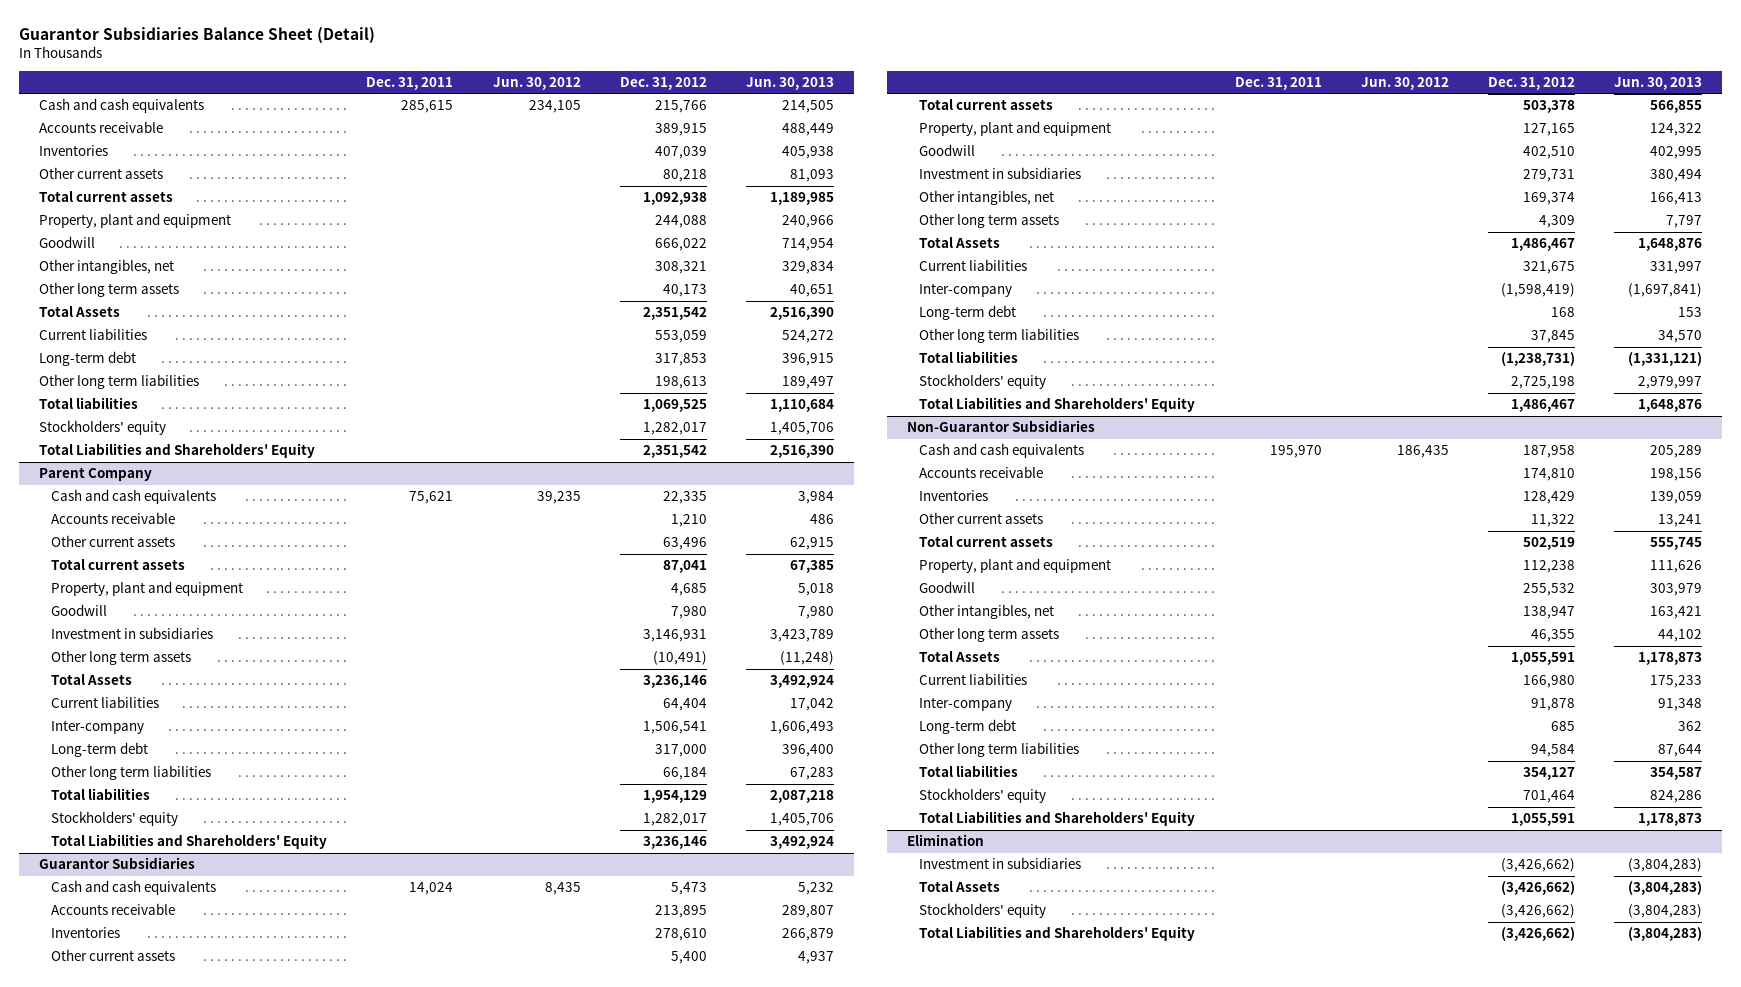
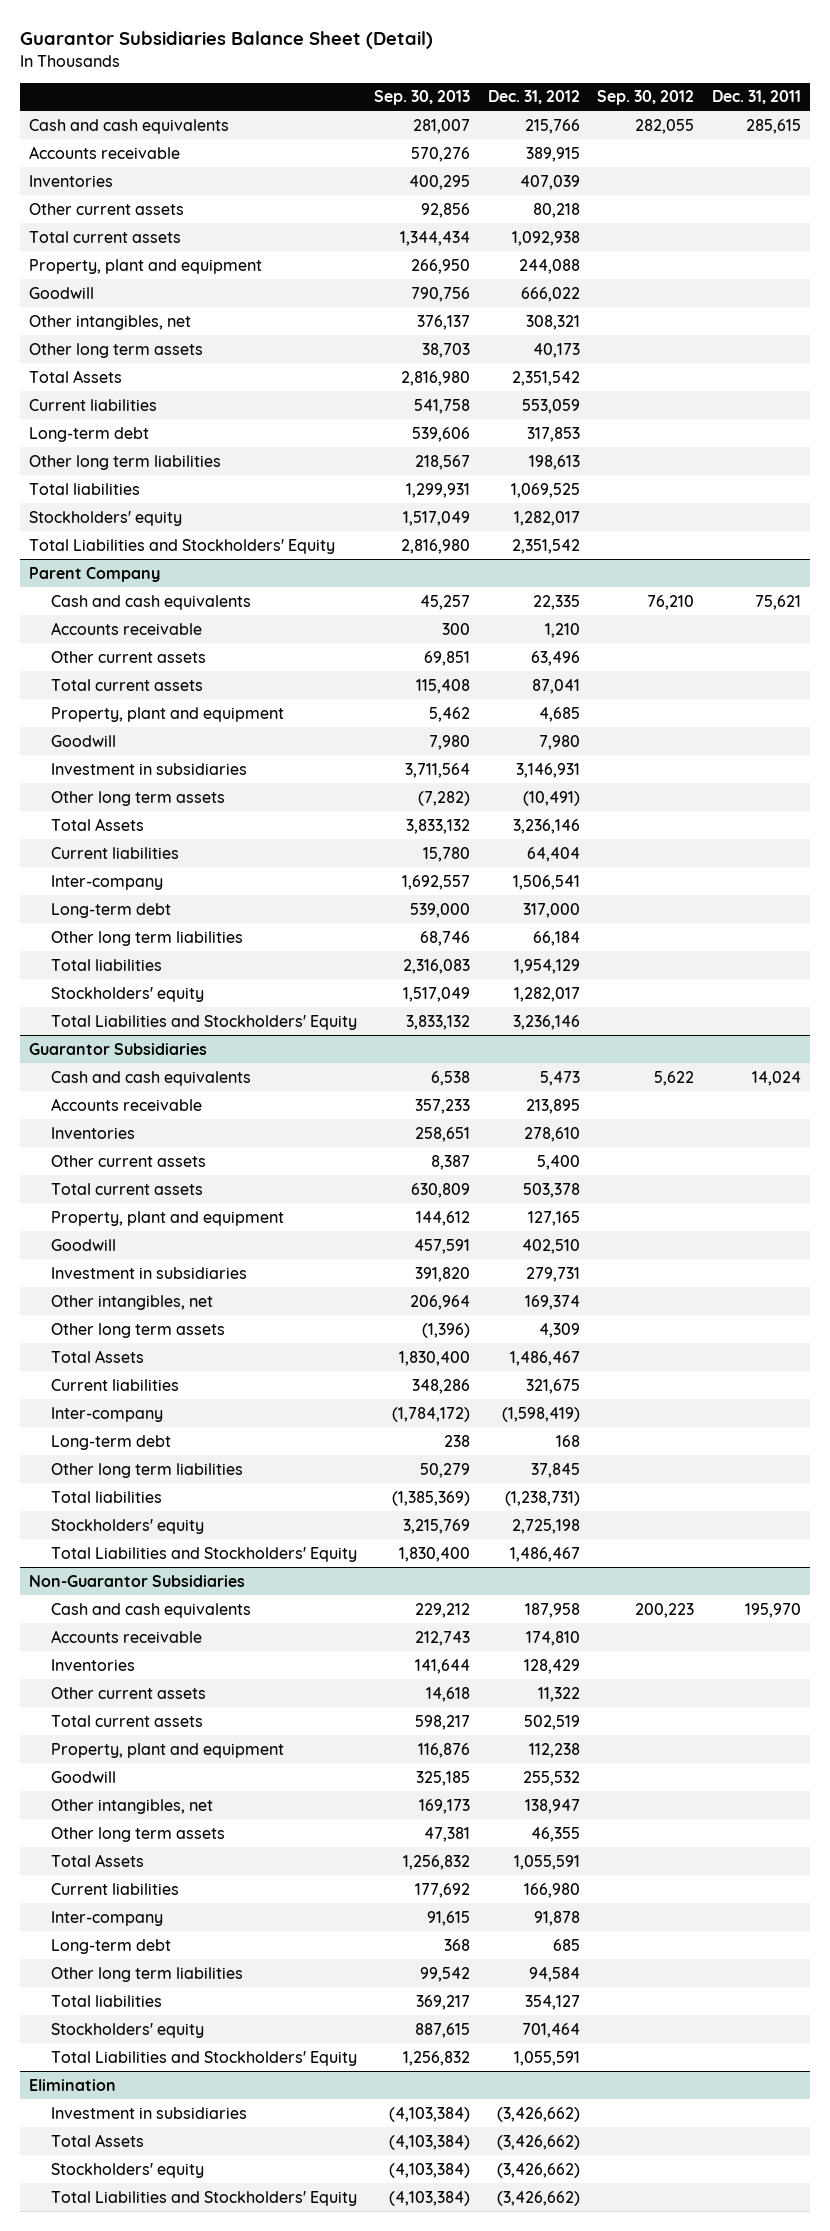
[492,76,581,90] Jun. 30, 2012 -> none
[746,76,835,90] Jun. 30, 2013 -> none
none -> [374,90,471,106] Sep. 30, 2013
none -> [597,90,695,106] Sep. 30, 2012
[38,443,315,459] Total Liabilities and Shareholders' Equity -> [29,538,336,554] Total Liabilities and Stockholders' Equity
[51,834,328,850] Total Liabilities and Shareholders' Equity -> [50,1014,357,1030] Total Liabilities and Stockholders' Equity
[919,397,1196,413] Total Liabilities and Shareholders' Equity -> [50,1546,357,1562] Total Liabilities and Stockholders' Equity
[919,811,1196,827] Total Liabilities and Shareholders' Equity -> [50,2050,357,2066] Total Liabilities and Stockholders' Equity
[919,926,1196,942] Total Liabilities and Shareholders' Equity -> [50,2190,357,2206] Total Liabilities and Stockholders' Equity

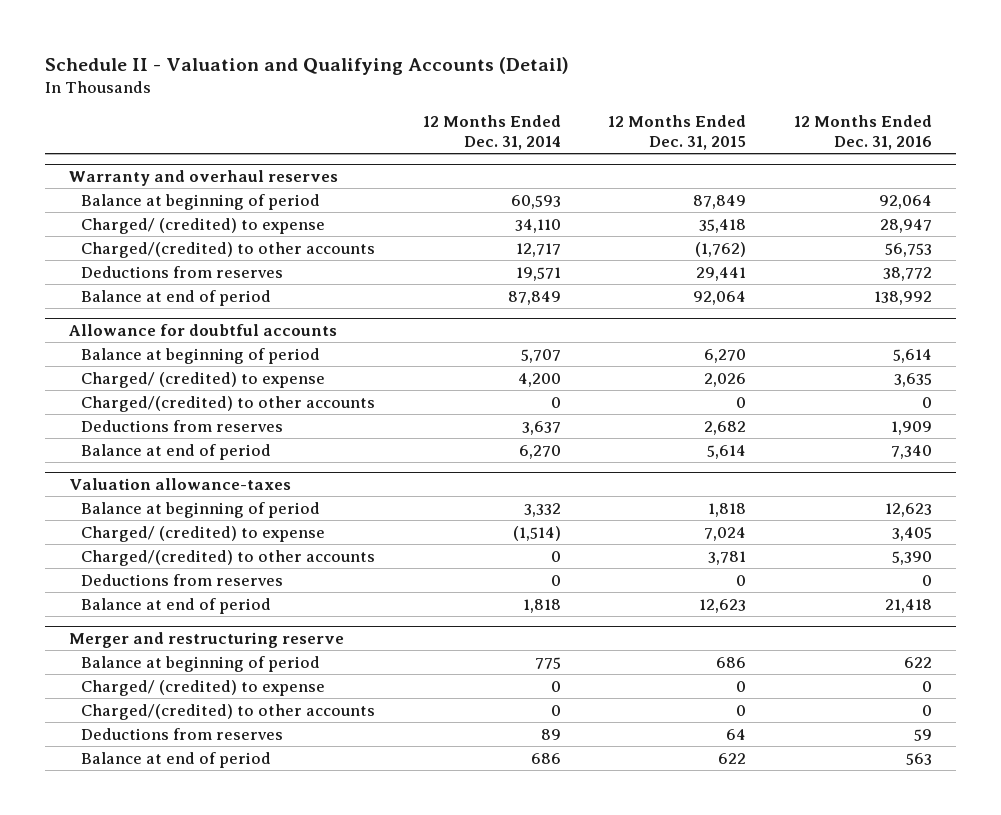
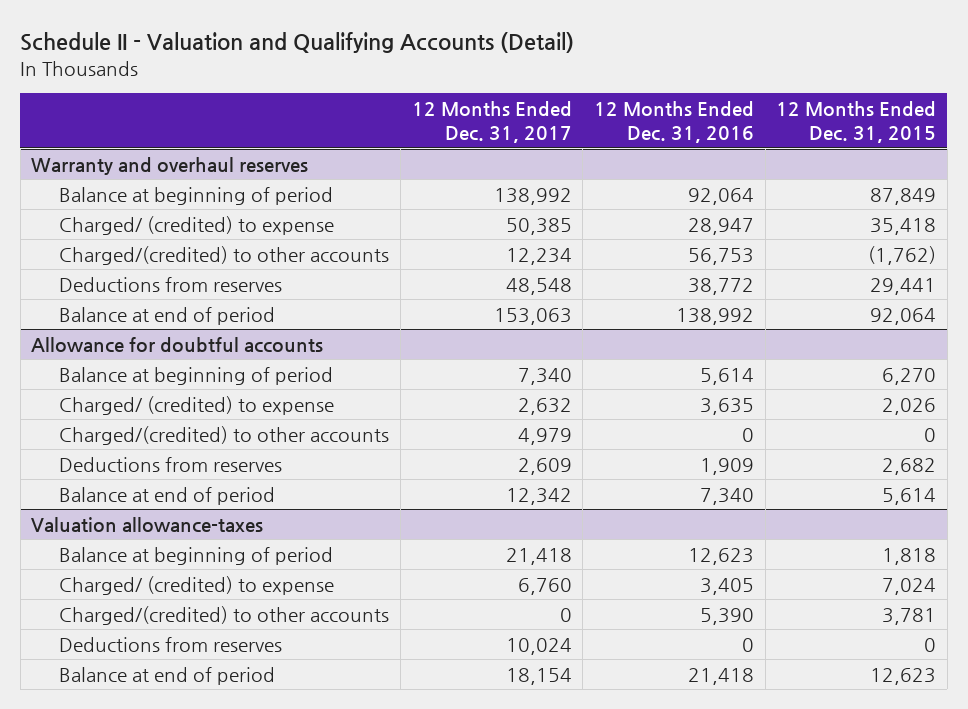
[422,114,561,150] 12 Months Ended Dec. 31, 2014 -> none
none -> [411,101,572,144] 12 Months Ended Dec. 31, 2017
[69,631,345,648] Merger and restructuring reserve -> none
[81,655,321,672] Balance at beginning of period -> none
[81,679,326,696] Charged/ (credited) to expense -> none
[81,703,376,720] Charged/(credited) to other accounts -> none
[81,727,284,740] Deductions from reserves -> none
[81,751,272,768] Balance at end of period -> none

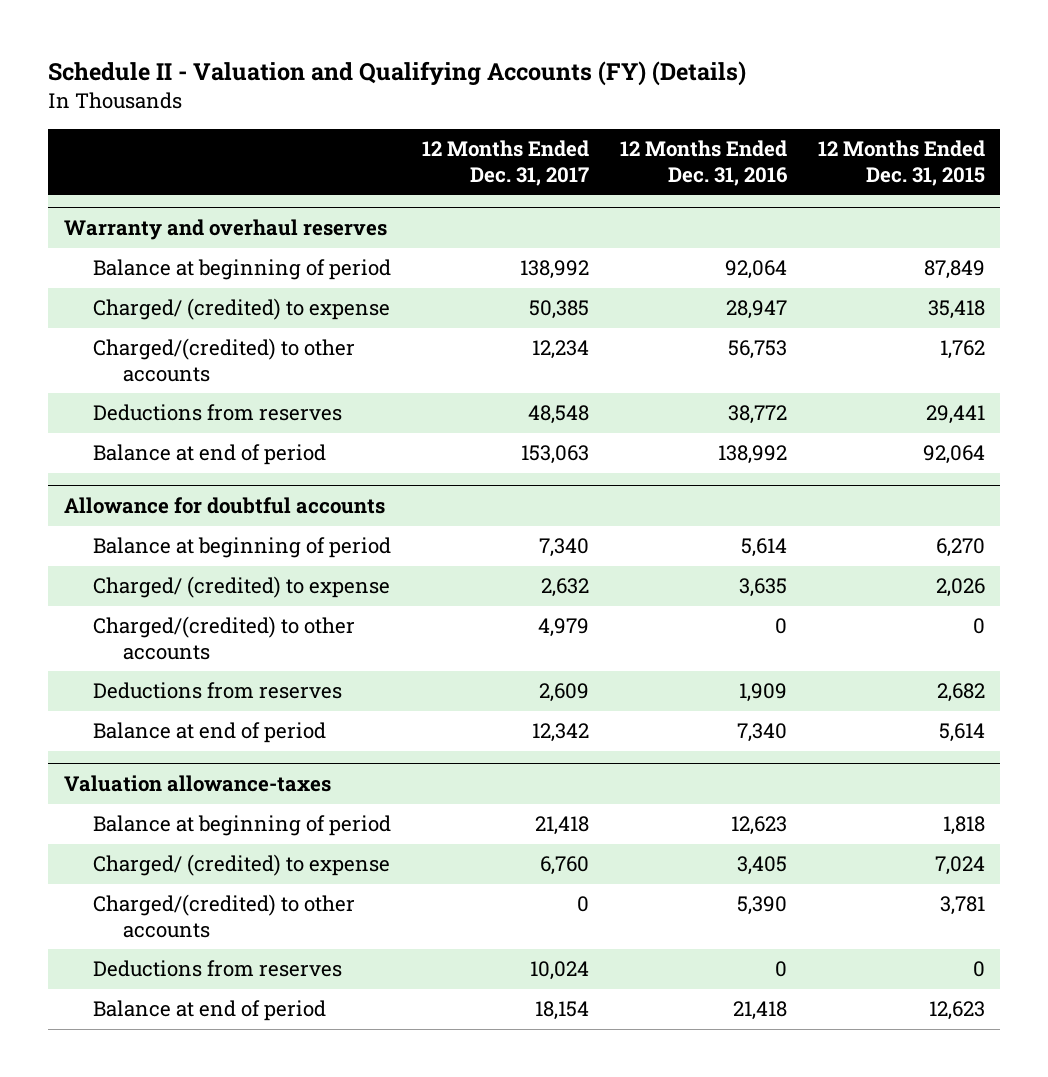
[20,32,575,54] Schedule II - Valuation and Qualifying Accounts (Detail) -> [48,61,747,87] Schedule II - Valuation and Qualifying Accounts (FY) (Details)
[868,245,937,265] (1,762) -> [939,340,985,360] 1,762

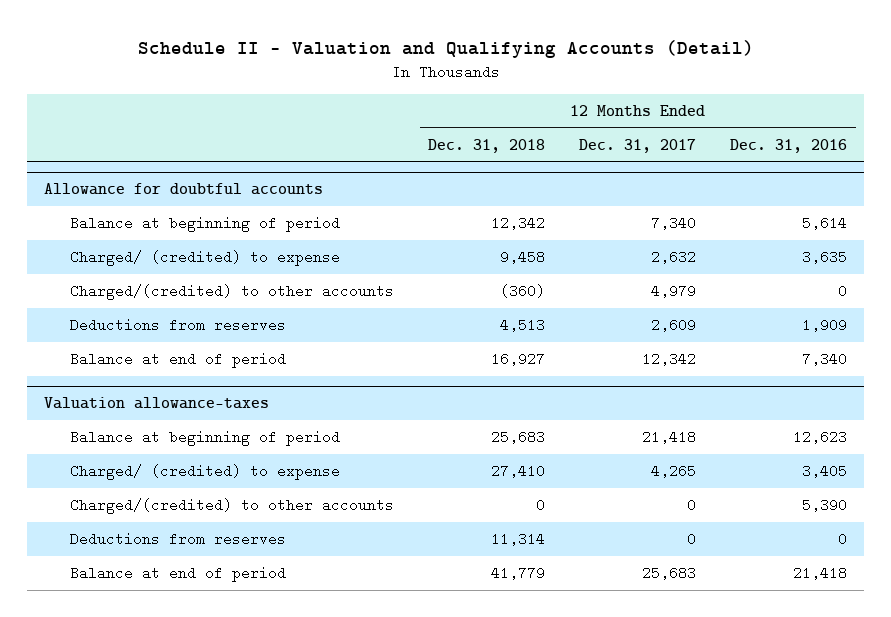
[48,61,747,87] Schedule II - Valuation and Qualifying Accounts (FY) (Details) -> [137,39,754,58] Schedule II - Valuation and Qualifying Accounts (Detail)
[817,140,985,186] 12 Months Ended Dec. 31, 2015 -> none
none -> [428,138,546,153] Dec. 31, 2018
[63,219,387,241] Warranty and overhaul reserves -> none
[93,259,392,281] Balance at beginning of period -> none
[93,298,391,321] Charged/ (credited) to expense -> none
[93,338,356,382] Charged/(credited) to other accounts -> none
[93,404,343,422] Deductions from reserves -> none
[93,444,327,466] Balance at end of period -> none
[540,856,590,876] 6,760 -> [651,464,697,479] 4,265
[530,961,590,981] 10,024 -> [687,532,697,547] 0
[535,1001,590,1021] 18,154 -> [642,566,697,581] 25,683

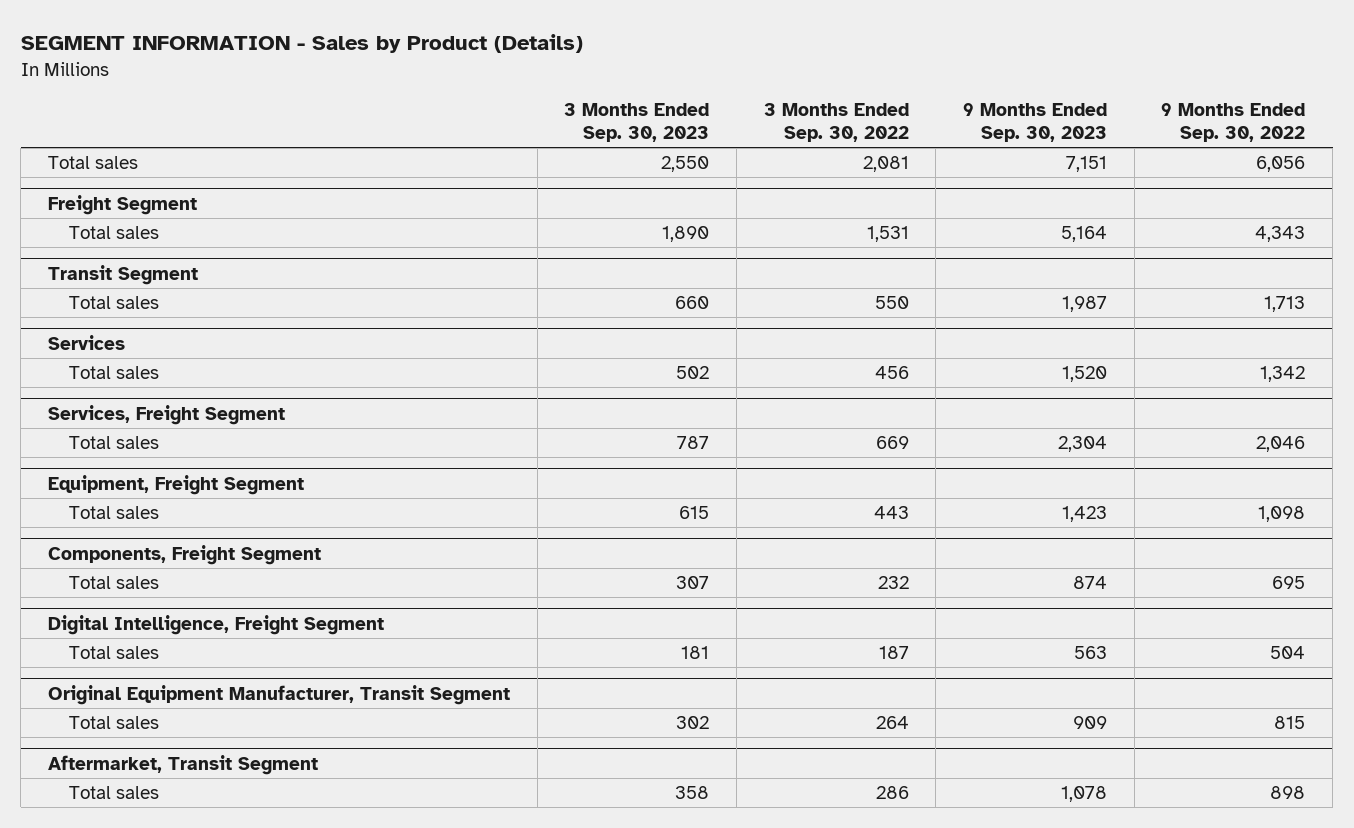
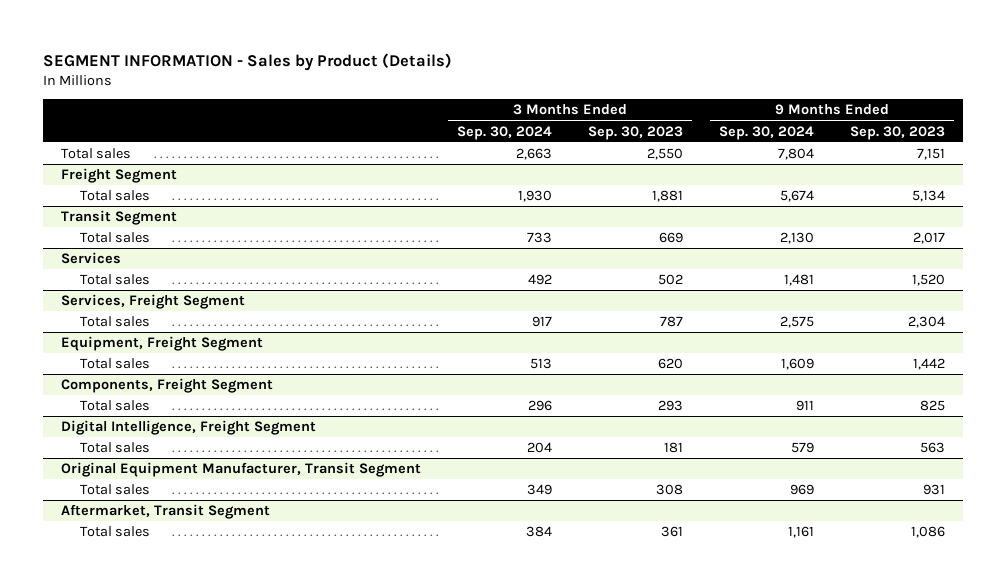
[763,102,909,142] 3 Months Ended Sep. 30, 2022 -> none
[1161,102,1306,142] 9 Months Ended Sep. 30, 2022 -> none
none -> [457,125,553,140] Sep. 30, 2024
none -> [719,125,815,140] Sep. 30, 2024
[662,226,710,243] 1,890 -> [652,190,684,203] 1,881
[1061,226,1108,243] 5,164 -> [912,190,946,203] 5,134
[675,296,710,310] 660 -> [659,232,684,244] 669
[1062,296,1108,313] 1,987 -> [913,232,946,245] 2,017
[679,506,710,520] 615 -> [658,358,684,370] 620
[1062,506,1108,523] 1,423 -> [913,358,946,371] 1,442
[676,576,710,590] 307 -> [658,400,684,412] 293
[1073,576,1108,590] 874 -> [920,400,946,412] 825
[676,716,710,730] 302 -> [656,484,684,496] 308
[1073,716,1108,730] 909 -> [923,484,946,496] 931
[675,786,710,800] 358 -> [661,526,684,538] 361
[1061,786,1108,803] 1,078 -> [911,526,946,539] 1,086

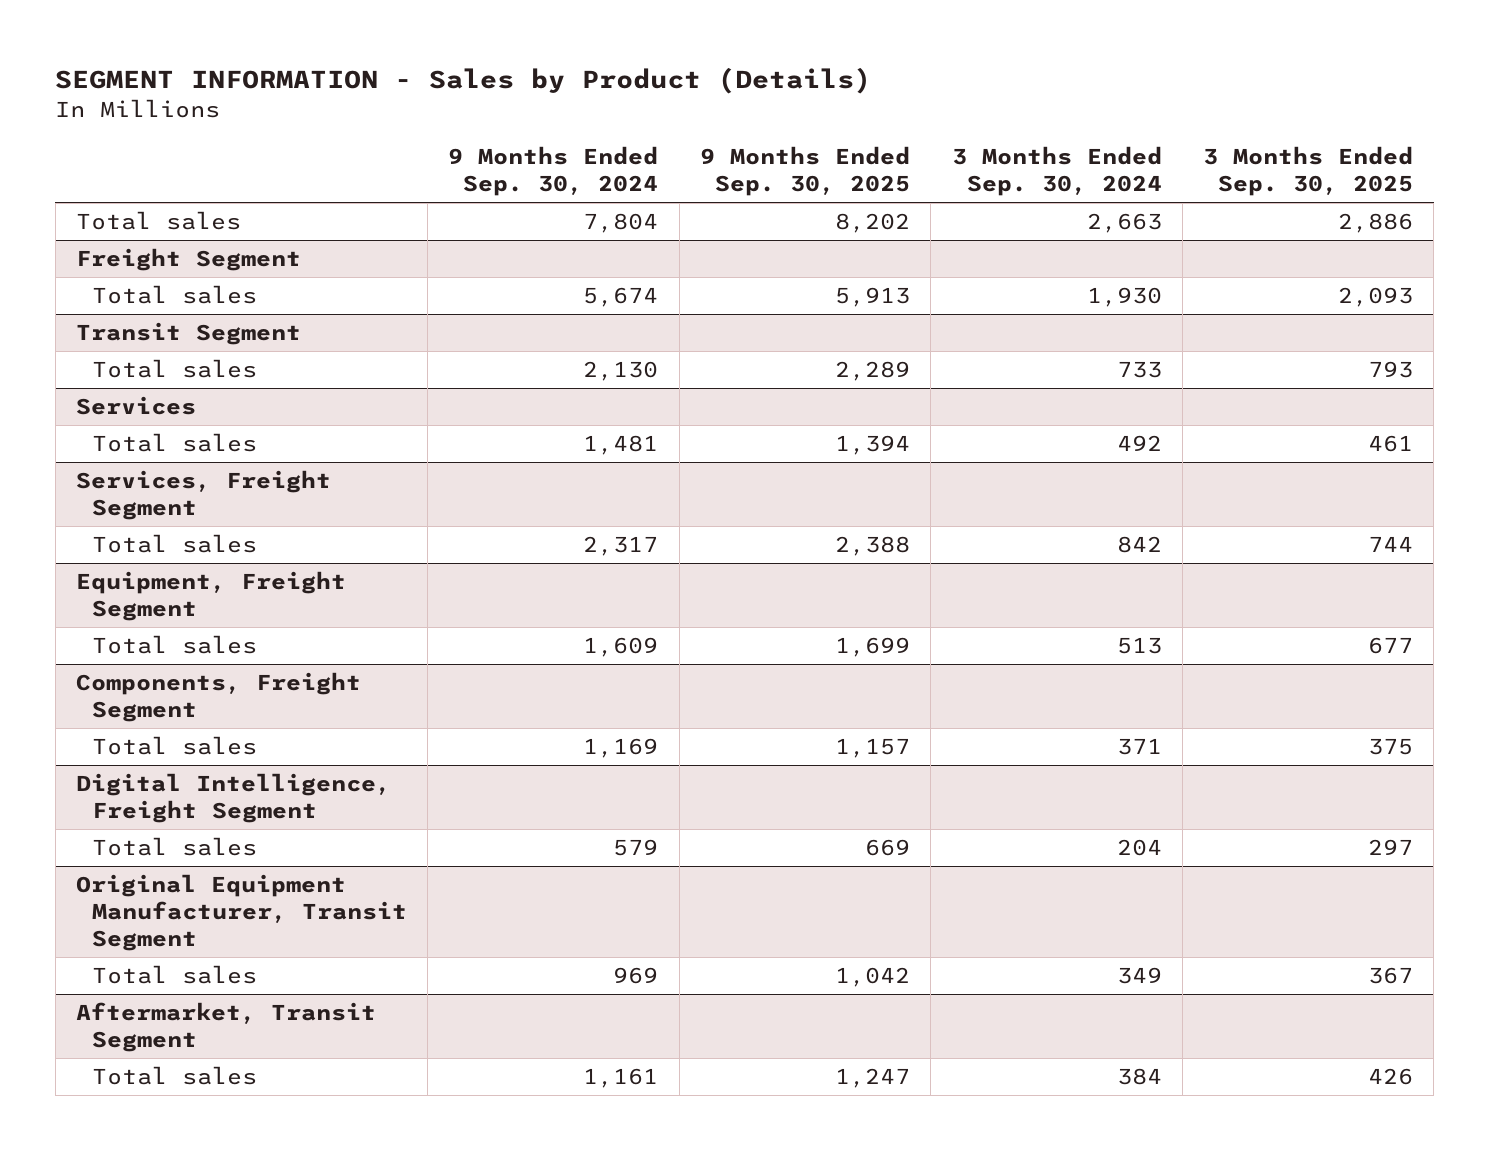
[588,125,684,140] Sep. 30, 2023 -> none
[850,125,946,140] Sep. 30, 2023 -> none
none -> [699,146,910,197] 9 Months Ended Sep. 30, 2025
none -> [1203,146,1414,197] 3 Months Ended Sep. 30, 2025
[532,316,553,328] 917 -> [1116,535,1162,553] 842
[780,316,815,329] 2,575 -> [583,535,659,556] 2,317
[528,400,553,412] 296 -> [1116,737,1162,755] 371
[796,400,815,412] 911 -> [583,737,659,758] 1,169

